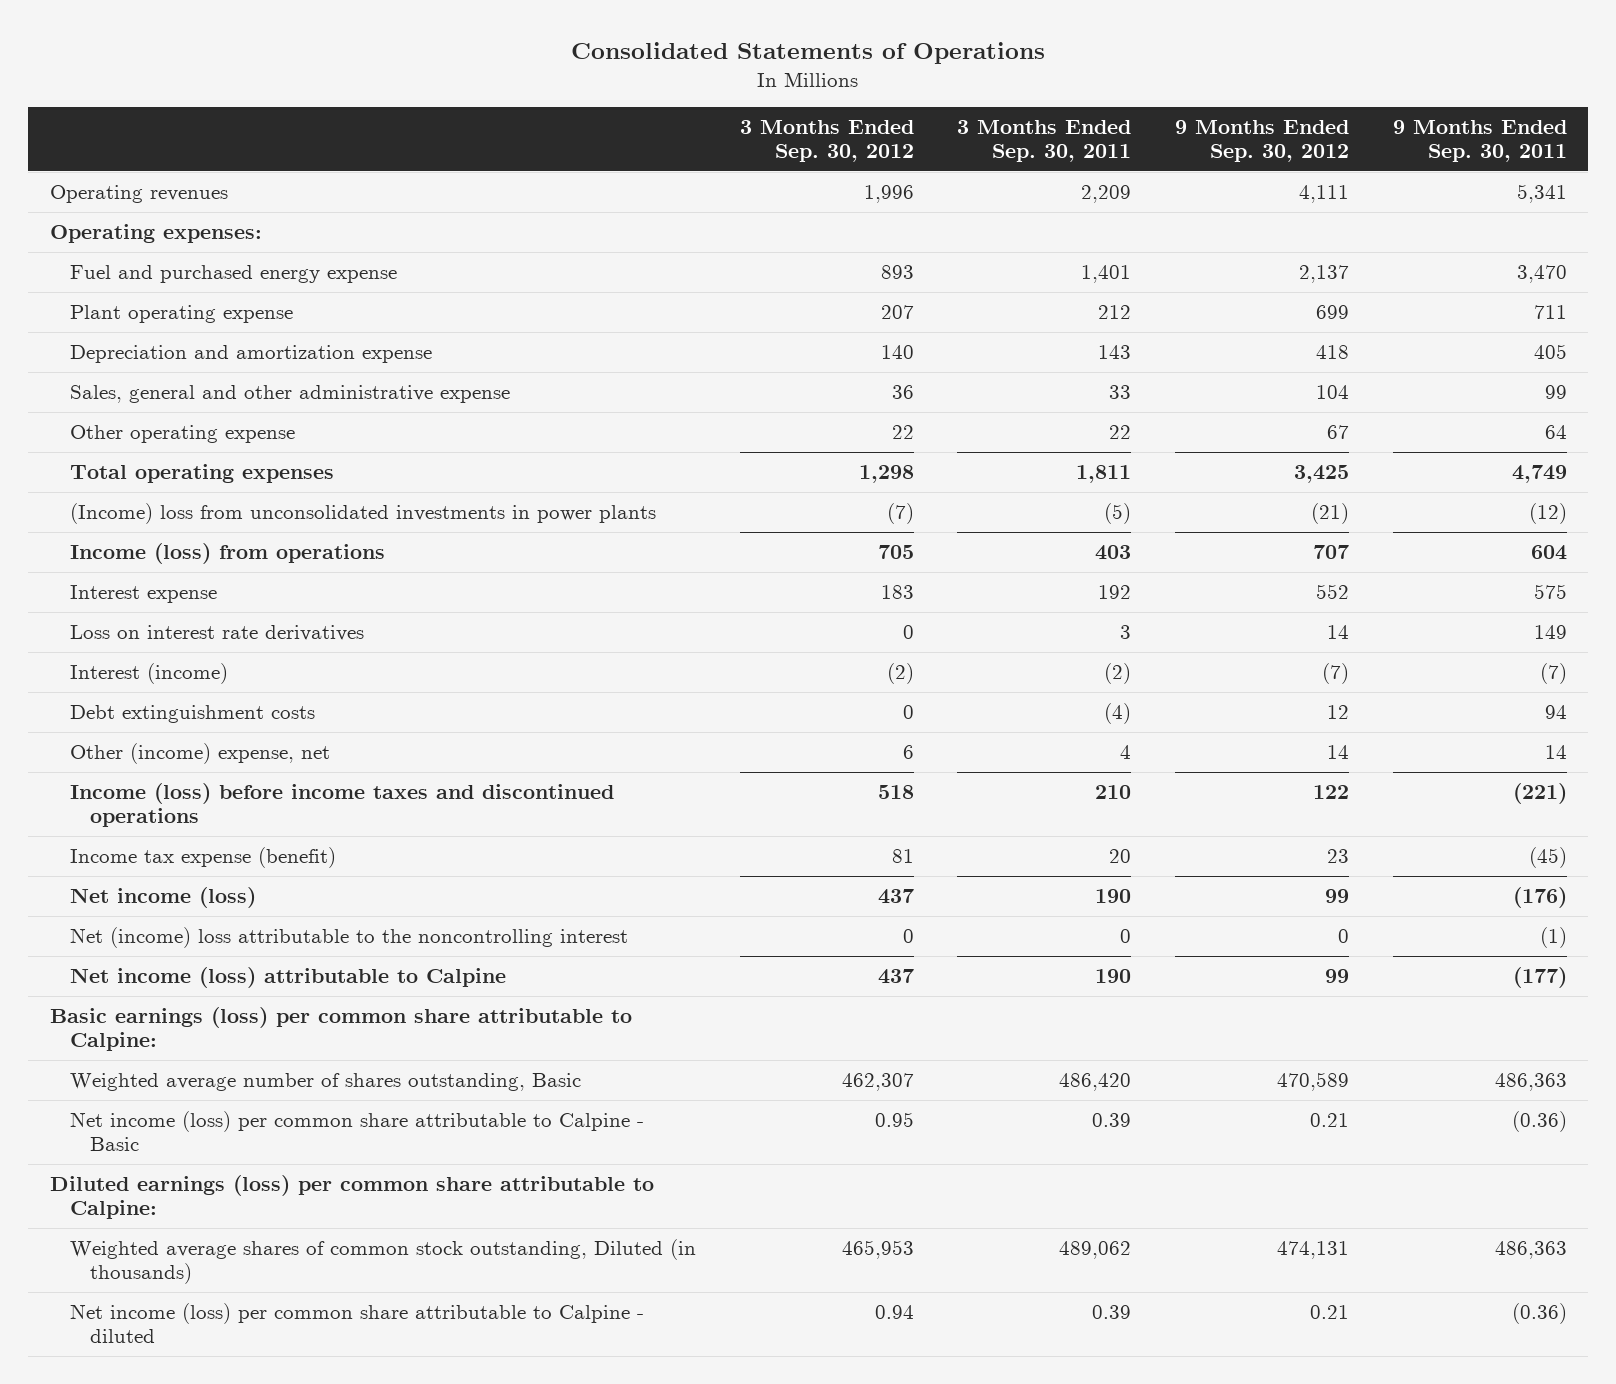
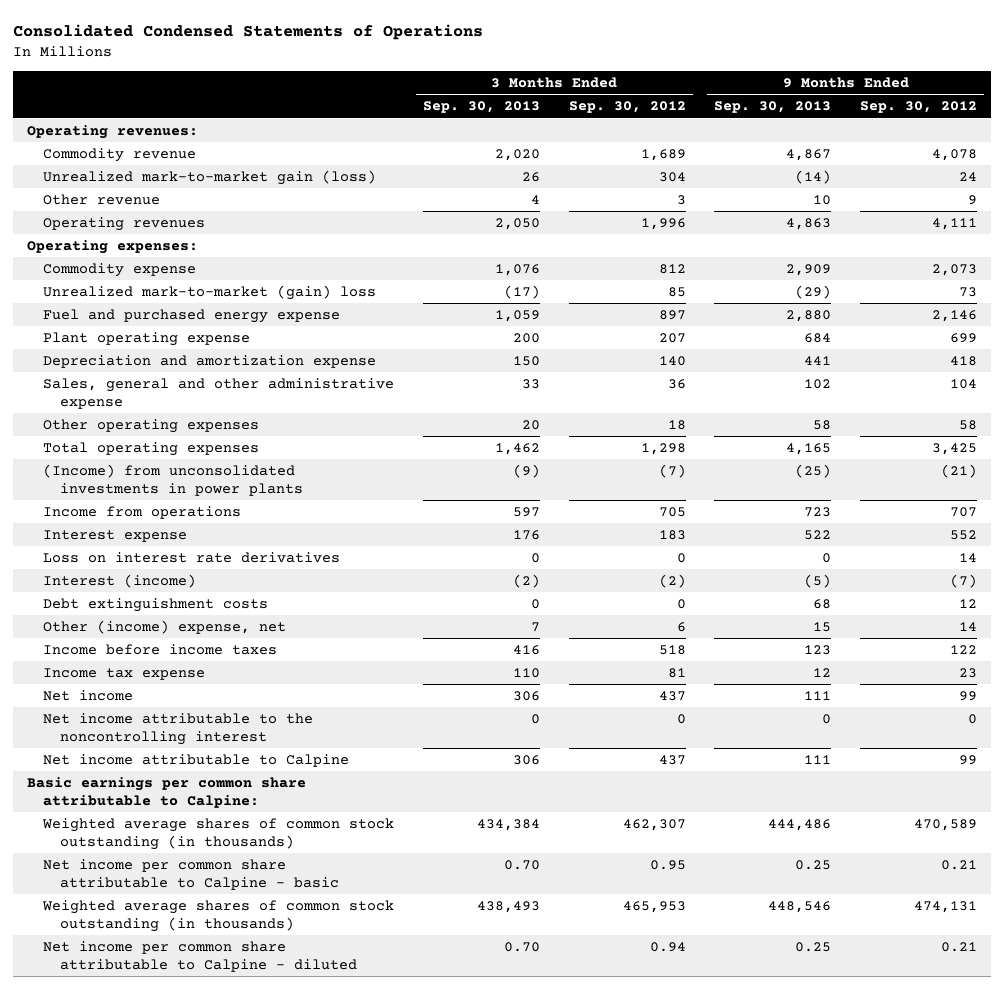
[571,42,1046,65] Consolidated Statements of Operations -> [12,24,483,41] Consolidated Condensed Statements of Operations
[957,120,1132,163] 3 Months Ended Sep. 30, 2011 -> none
[1392,120,1567,163] 9 Months Ended Sep. 30, 2011 -> none
none -> [423,101,541,114] Sep. 30, 2013
none -> [714,101,832,114] Sep. 30, 2013
none -> [27,124,199,139] Operating revenues:
none -> [43,147,197,162] Commodity revenue
none -> [43,169,377,185] Unrealized mark-to-market gain (loss)
none -> [43,193,161,205] Other revenue
none -> [43,262,197,277] Commodity expense
none -> [43,284,377,300] Unrealized mark-to-market (gain) loss
[880,264,914,279] 893 -> [658,309,686,320] 897
[1298,264,1349,283] 2,137 -> [931,309,977,322] 2,146
[69,424,295,443] Other operating expense -> [43,418,260,433] Other operating expenses
[891,424,914,439] 22 -> [667,419,686,430] 18
[1326,424,1349,439] 67 -> [958,419,977,430] 58
[69,502,656,524] (Income) loss from unconsolidated investments in power plants -> [43,463,303,497] (Income) from unconsolidated investments in power plants
[69,542,385,564] Income (loss) from operations -> [43,505,242,519] Income from operations
[49,1174,654,1219] Diluted earnings (loss) per common share attributable to Calpine: -> none
[69,782,614,827] Income (loss) before income taxes and discontinued operations -> [43,643,278,655] Income before income taxes
[69,846,336,868] Income tax expense (benefit) -> [43,667,206,680] Income tax expense
[69,886,256,908] Net income (loss) -> [43,689,134,701] Net income
[69,926,628,948] Net (income) loss attributable to the noncontrolling interest -> [43,712,314,746] Net income attributable to the noncontrolling interest
[69,966,506,988] Net income (loss) attributable to Calpine -> [43,753,350,767] Net income attributable to Calpine
[49,1006,632,1051] Basic earnings (loss) per common share attributable to Calpine: -> [27,776,307,809] Basic earnings per common share attributable to Calpine:
[69,1072,581,1091] Weighted average number of shares outstanding, Basic -> [42,817,395,851] Weighted average shares of common stock outstanding (in thousands)
[69,1110,644,1151] Net income (loss) per common share attributable to Calpine - Basic -> [43,858,339,891] Net income per common share attributable to Calpine - basic
[69,1238,696,1284] Weighted average shares of common stock outstanding, Diluted (in thousands) -> [42,899,395,933] Weighted average shares of common stock outstanding (in thousands)
[69,1302,644,1343] Net income (loss) per common share attributable to Calpine - diluted -> [43,940,357,973] Net income per common share attributable to Calpine - diluted

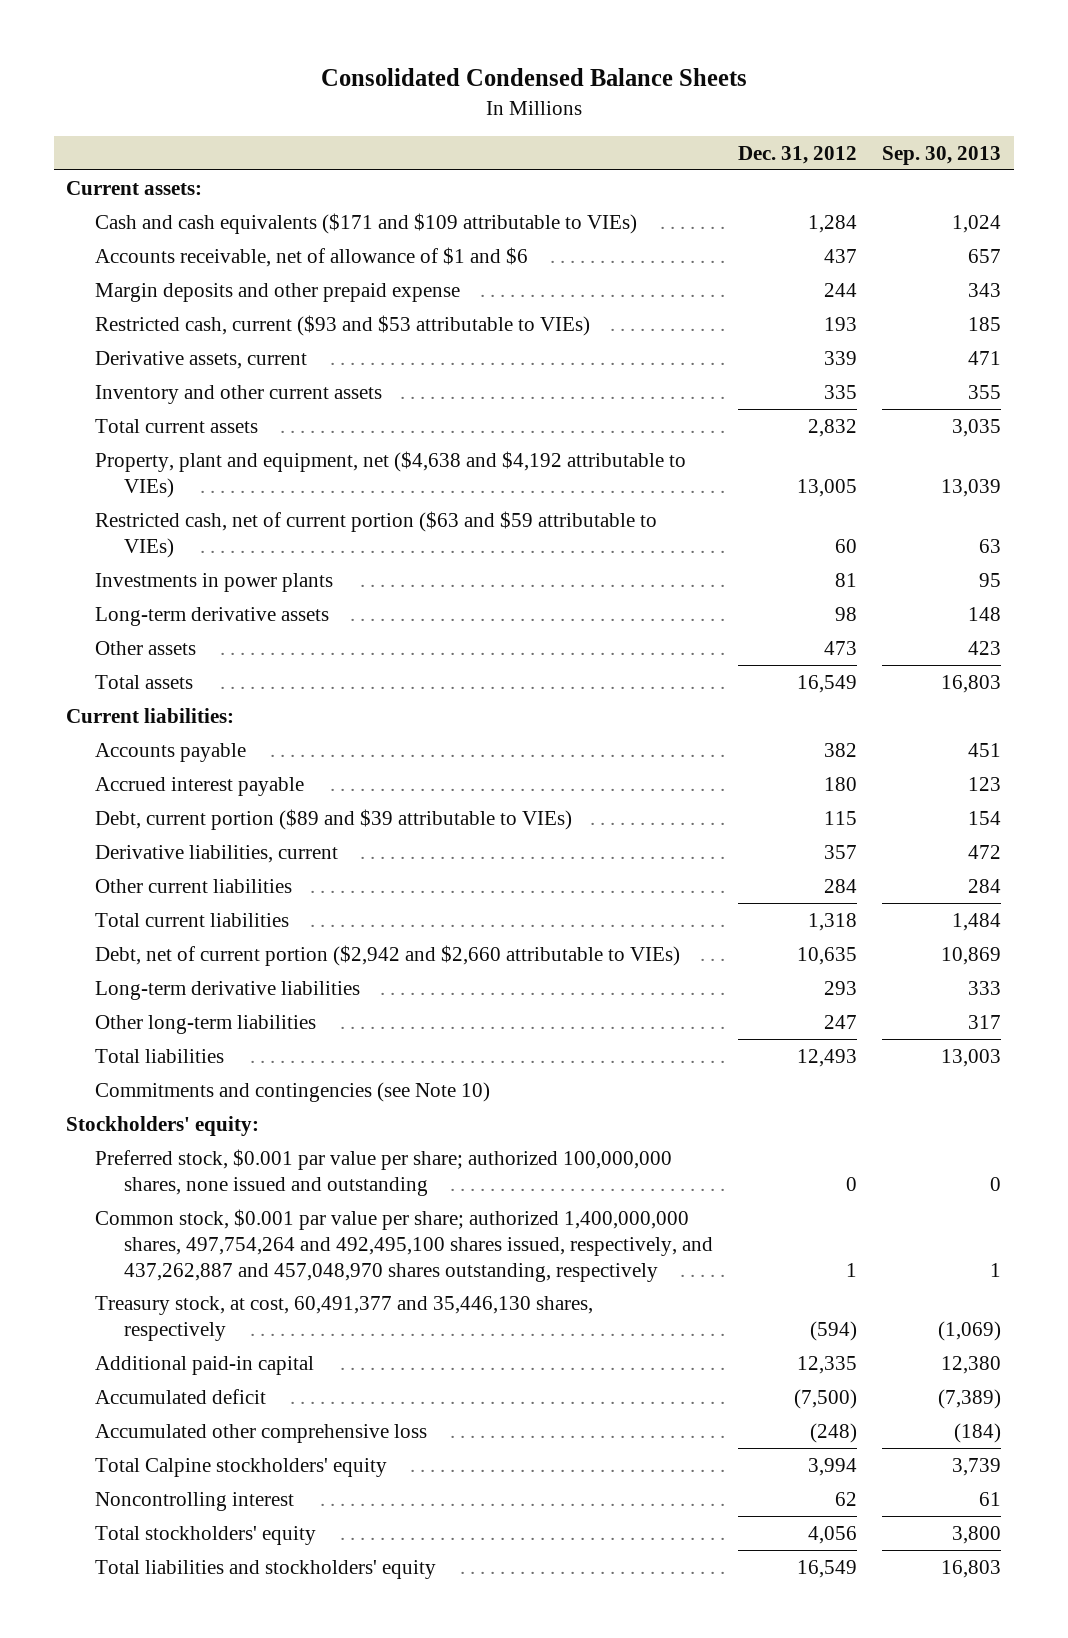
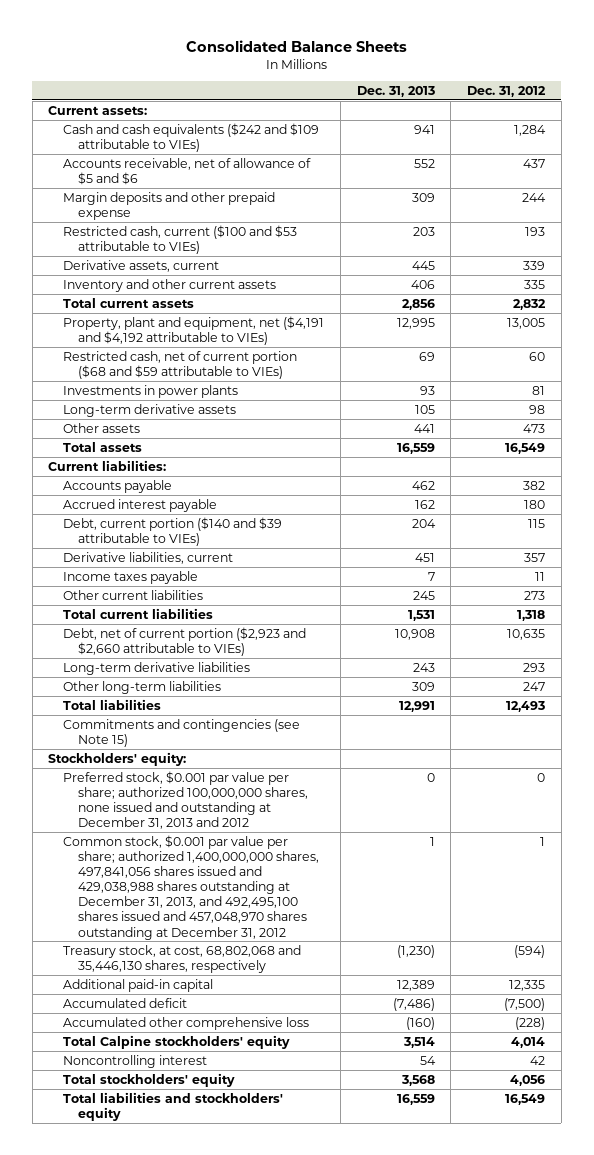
[320,68,747,87] Consolidated Condensed Balance Sheets -> [185,39,407,52] Consolidated Balance Sheets
[882,145,1002,165] Sep. 30, 2013 -> none
none -> [356,86,435,98] Dec. 31, 2013
[95,212,638,234] Cash and cash equivalents ($171 and $109 attributable to VIEs) -> [62,122,319,152] Cash and cash equivalents ($242 and $109 attributable to VIEs)
[95,246,529,267] Accounts receivable, net of allowance of $1 and $6 -> [62,157,311,185] Accounts receivable, net of allowance of $5 and $6
[95,314,591,336] Restricted cash, current ($93 and $53 attributable to VIEs) -> [62,224,297,254] Restricted cash, current ($100 and $53 attributable to VIEs)
[95,450,687,498] Property, plant and equipment, net ($4,638 and $4,192 attributable to VIEs) -> [62,315,324,345] Property, plant and equipment, net ($4,191 and $4,192 attributable to VIEs)
[95,510,658,558] Restricted cash, net of current portion ($63 and $59 attributable to VIEs) -> [62,350,297,379] Restricted cash, net of current portion ($68 and $59 attributable to VIEs)
[95,808,573,830] Debt, current portion ($89 and $39 attributable to VIEs) -> [62,516,282,546] Debt, current portion ($140 and $39 attributable to VIEs)
none -> [62,570,198,584] Income taxes payable
[824,878,858,893] 284 -> [524,590,546,600] 273
[95,944,681,966] Debt, net of current portion ($2,942 and $2,660 attributable to VIEs) -> [62,626,306,656] Debt, net of current portion ($2,923 and $2,660 attributable to VIEs)
[95,1081,491,1102] Commitments and contingencies (see Note 10) -> [62,718,300,747] Commitments and contingencies (see Note 15)
[95,1148,673,1196] Preferred stock, $0.001 par value per share; authorized 100,000,000 shares, none issued and outstanding -> [62,770,308,830] Preferred stock, $0.001 par value per share; authorized 100,000,000 shares, none issued and outstanding at December 31, 2013 and 2012
[95,1208,713,1282] Common stock, $0.001 par value per share; authorized 1,400,000,000 shares, 497,754,264 and 492,495,100 shares issued, respectively, and 437,262,887 and 457,048,970 shares outstanding, respectively -> [62,834,319,940] Common stock, $0.001 par value per share; authorized 1,400,000,000 shares, 497,841,056 shares issued and 429,038,988 shares outstanding at December 31, 2013, and 492,495,100 shares issued and 457,048,970 shares outstanding at December 31, 2012
[95,1295,594,1341] Treasury stock, at cost, 60,491,377 and 35,446,130 shares, respectively -> [62,944,301,973] Treasury stock, at cost, 68,802,068 and 35,446,130 shares, respectively
[810,1422,858,1443] (248) -> [515,1016,546,1030] (228)
[808,1457,858,1476] 3,994 -> [511,1036,546,1048] 4,014
[835,1491,858,1506] 62 -> [530,1055,546,1065] 42

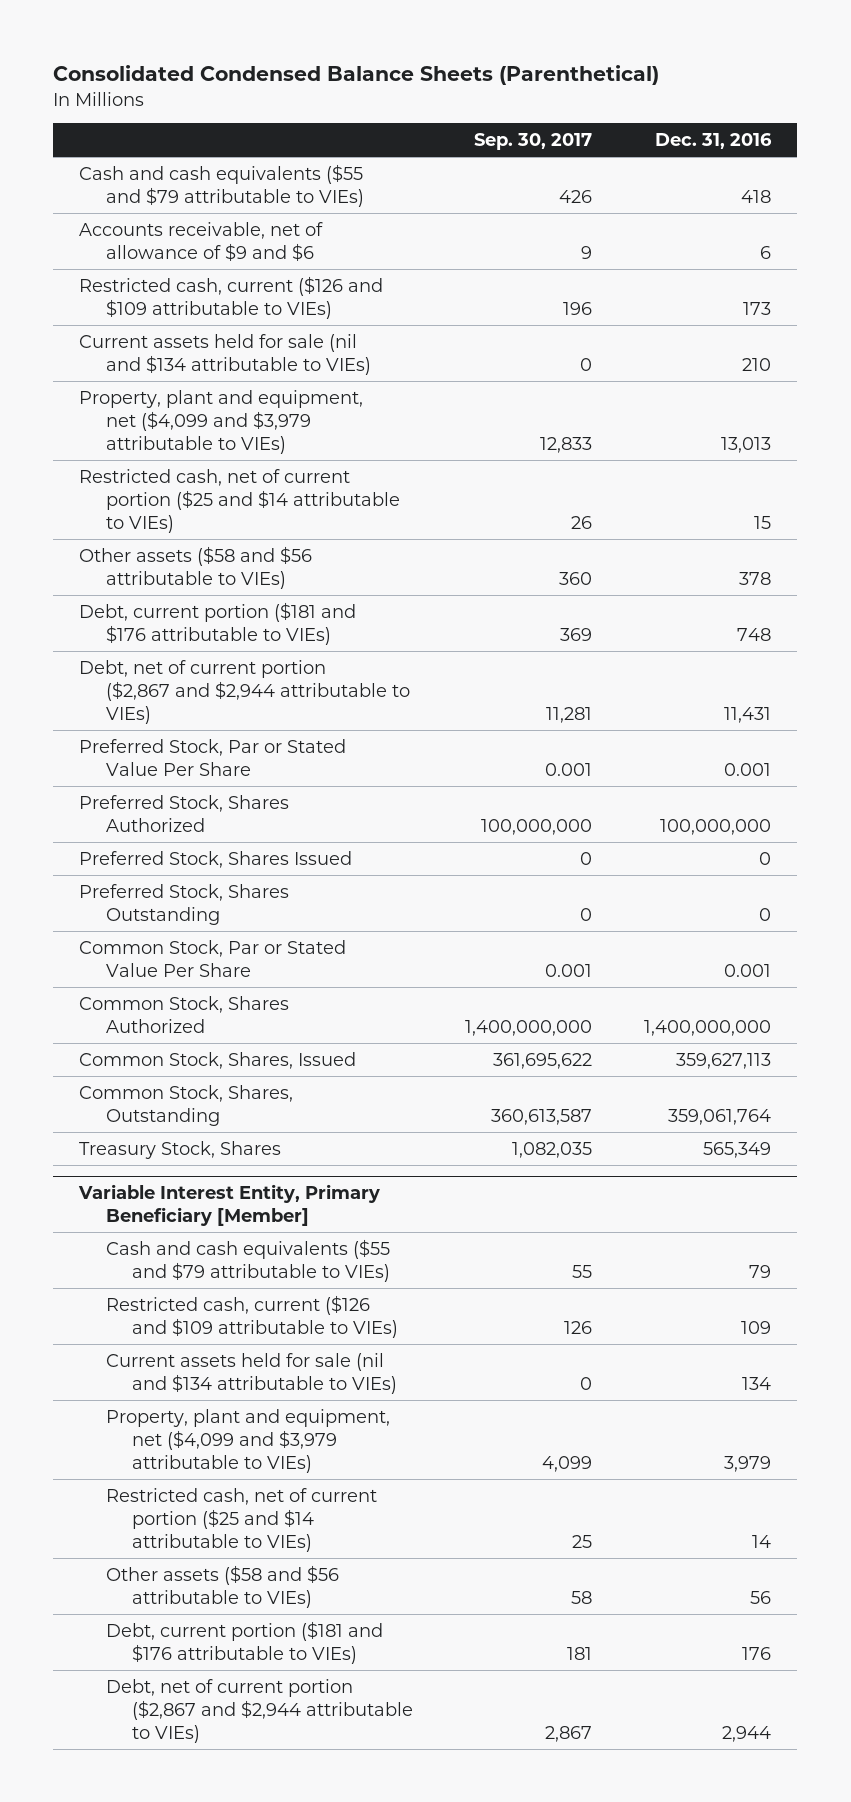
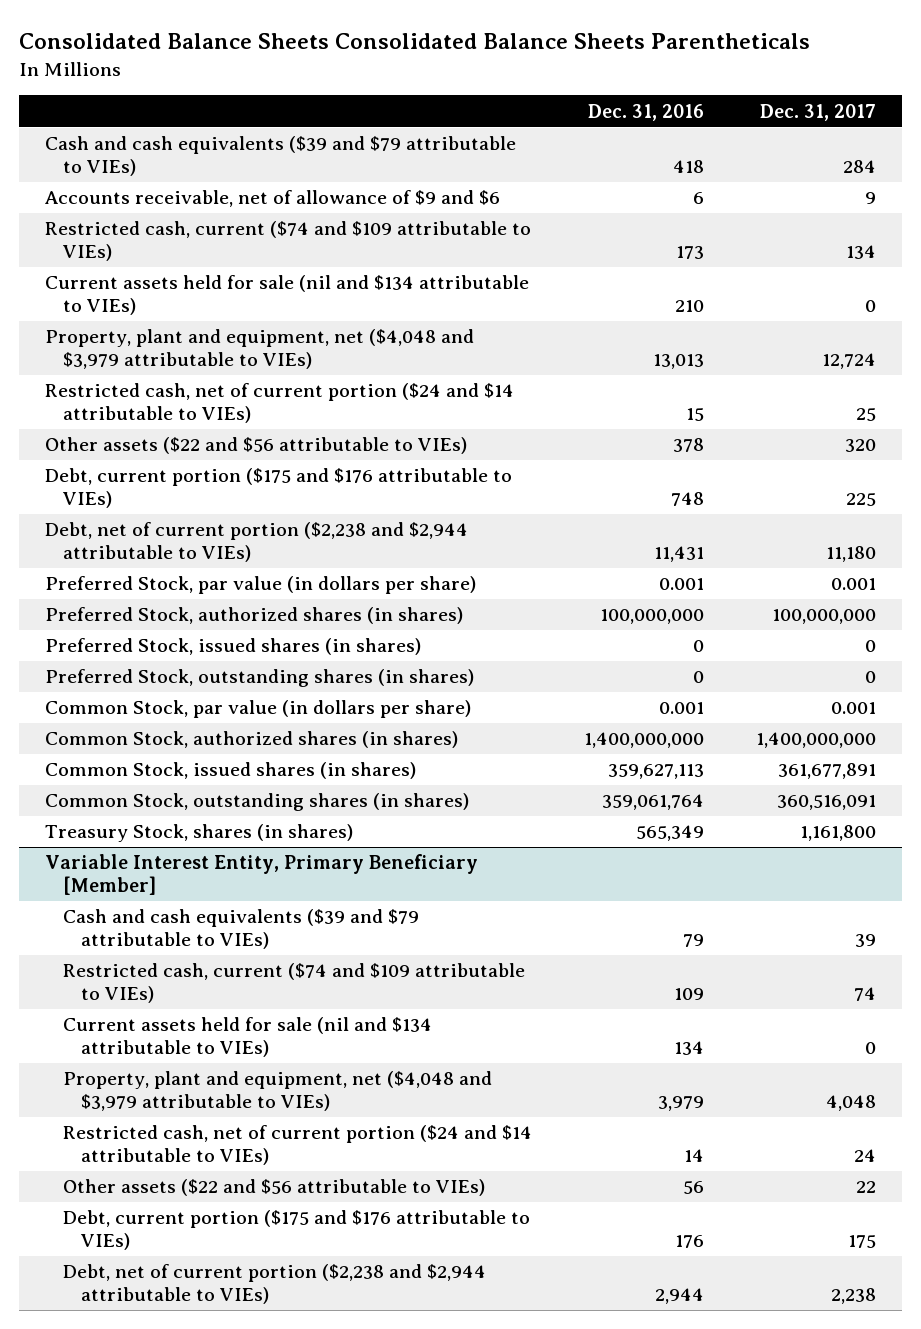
[53,65,660,86] Consolidated Condensed Balance Sheets (Parenthetical) -> [18,33,810,50] Consolidated Balance Sheets Consolidated Balance Sheets Parentheticals
[474,133,593,151] Sep. 30, 2017 -> none
none -> [760,103,877,121] Dec. 31, 2017
[79,163,364,207] Cash and cash equivalents ($55 and $79 attributable to VIEs) -> [45,136,517,177] Cash and cash equivalents ($39 and $79 attributable to VIEs)
[79,275,384,319] Restricted cash, current ($126 and $109 attributable to VIEs) -> [45,221,532,262] Restricted cash, current ($74 and $109 attributable to VIEs)
[79,389,364,454] Property, plant and equipment, net ($4,099 and $3,979 attributable to VIEs) -> [45,329,475,370] Property, plant and equipment, net ($4,048 and $3,979 attributable to VIEs)
[79,468,400,533] Restricted cash, net of current portion ($25 and $14 attributable to VIEs) -> [45,383,515,424] Restricted cash, net of current portion ($24 and $14 attributable to VIEs)
[79,545,313,589] Other assets ($58 and $56 attributable to VIEs) -> [45,437,468,455] Other assets ($22 and $56 attributable to VIEs)
[79,601,357,645] Debt, current portion ($181 and $176 attributable to VIEs) -> [45,468,513,509] Debt, current portion ($175 and $176 attributable to VIEs)
[79,659,410,724] Debt, net of current portion ($2,867 and $2,944 attributable to VIEs) -> [45,522,469,563] Debt, net of current portion ($2,238 and $2,944 attributable to VIEs)
[79,738,347,776] Preferred Stock, Par or Stated Value Per Share -> [45,576,477,595] Preferred Stock, par value (in dollars per share)
[79,794,290,832] Preferred Stock, Shares Authorized -> [45,607,464,625] Preferred Stock, authorized shares (in shares)
[79,850,353,868] Preferred Stock, Shares Issued -> [45,638,422,656] Preferred Stock, issued shares (in shares)
[79,883,290,925] Preferred Stock, Shares Outstanding -> [45,669,475,688] Preferred Stock, outstanding shares (in shares)
[79,939,347,977] Common Stock, Par or Stated Value Per Share -> [45,700,472,719] Common Stock, par value (in dollars per share)
[79,995,290,1033] Common Stock, Shares Authorized -> [45,731,459,749] Common Stock, authorized shares (in shares)
[79,1051,357,1069] Common Stock, Shares, Issued -> [45,762,417,780] Common Stock, issued shares (in shares)
[79,1084,294,1126] Common Stock, Shares, Outstanding -> [45,793,470,812] Common Stock, outstanding shares (in shares)
[79,1140,282,1159] Treasury Stock, Shares -> [45,824,354,843] Treasury Stock, shares (in shares)
[105,1238,391,1282] Cash and cash equivalents ($55 and $79 attributable to VIEs) -> [63,909,420,950] Cash and cash equivalents ($39 and $79 attributable to VIEs)
[105,1294,399,1338] Restricted cash, current ($126 and $109 attributable to VIEs) -> [63,963,526,1004] Restricted cash, current ($74 and $109 attributable to VIEs)
[105,1408,390,1473] Property, plant and equipment, net ($4,099 and $3,979 attributable to VIEs) -> [63,1071,493,1112] Property, plant and equipment, net ($4,048 and $3,979 attributable to VIEs)
[105,1487,377,1552] Restricted cash, net of current portion ($25 and $14 attributable to VIEs) -> [63,1125,533,1166] Restricted cash, net of current portion ($24 and $14 attributable to VIEs)
[105,1564,339,1608] Other assets ($58 and $56 attributable to VIEs) -> [63,1179,486,1197] Other assets ($22 and $56 attributable to VIEs)
[105,1620,383,1664] Debt, current portion ($181 and $176 attributable to VIEs) -> [63,1210,531,1251] Debt, current portion ($175 and $176 attributable to VIEs)
[105,1678,414,1743] Debt, net of current portion ($2,867 and $2,944 attributable to VIEs) -> [63,1264,487,1305] Debt, net of current portion ($2,238 and $2,944 attributable to VIEs)

